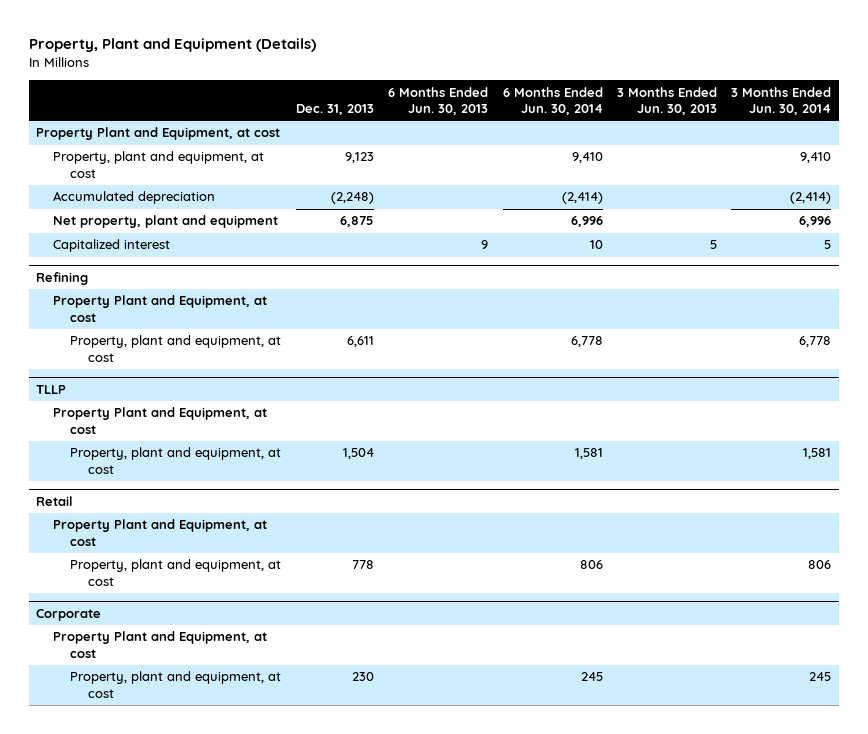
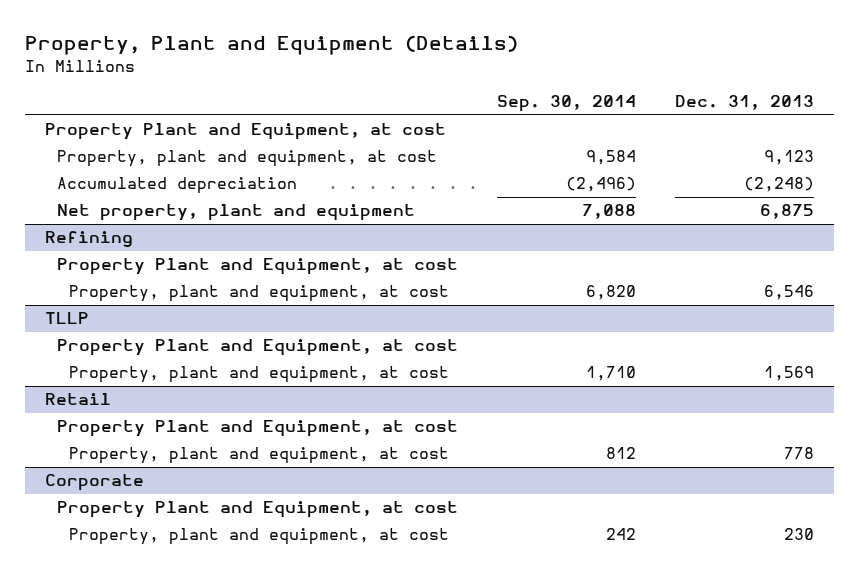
[388,86,489,115] 6 Months Ended Jun. 30, 2013 -> none
[502,86,603,115] 6 Months Ended Jun. 30, 2014 -> none
[617,86,718,115] 3 Months Ended Jun. 30, 2013 -> none
[731,86,832,115] 3 Months Ended Jun. 30, 2014 -> none
none -> [497,95,637,113] Sep. 30, 2014
[53,239,171,253] Capitalized interest -> none
[346,336,374,348] 6,611 -> [764,285,815,301] 6,546
[342,448,374,460] 1,504 -> [764,366,815,382] 1,569

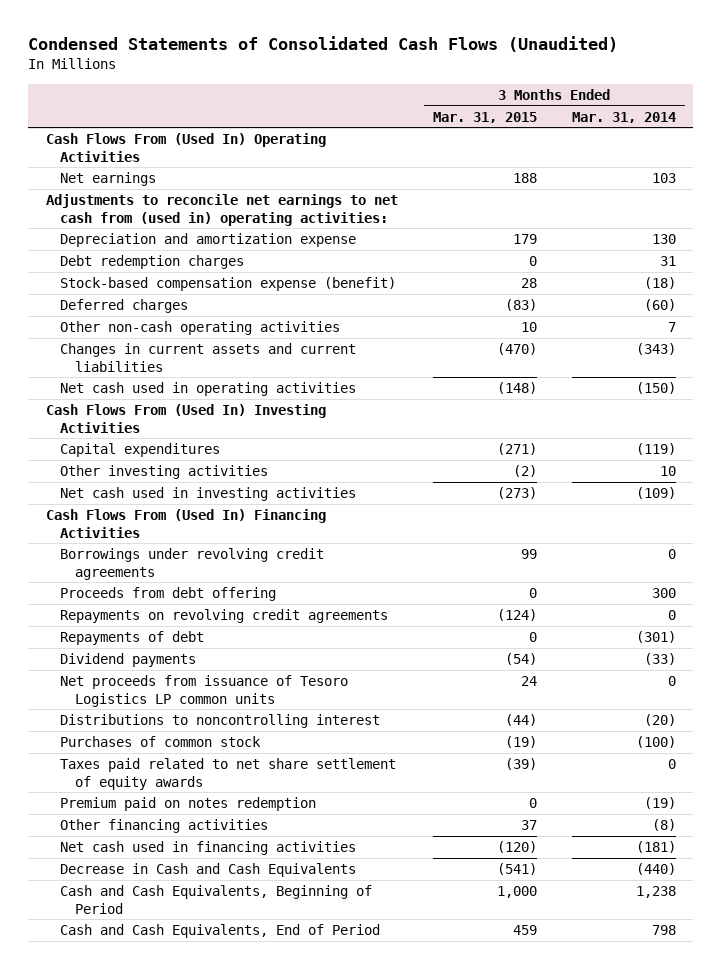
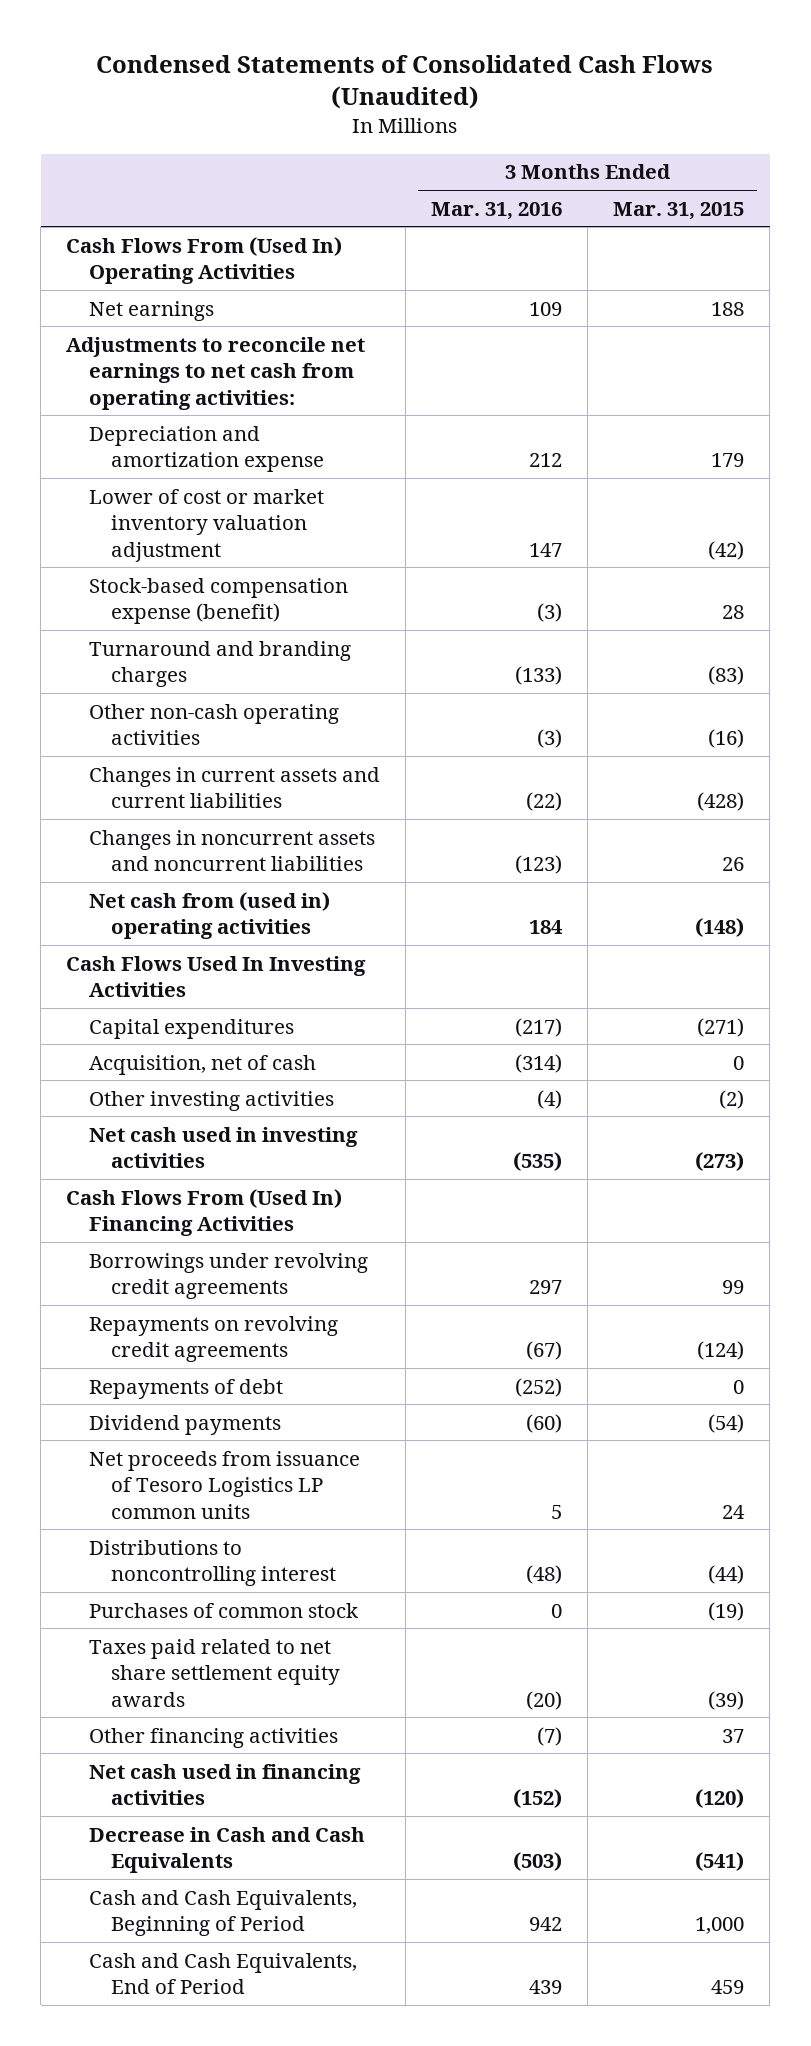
[571,111,676,123] Mar. 31, 2014 -> none
none -> [430,201,562,220] Mar. 31, 2016
[45,194,398,226] Adjustments to reconcile net earnings to net cash from (used in) operating activities: -> [66,336,366,410] Adjustments to reconcile net earnings to net cash from operating activities:
[60,255,245,270] Debt redemption charges -> none
none -> [88,488,324,562] Lower of cost or market inventory valuation adjustment
[60,299,189,314] Deferred charges -> [88,640,351,688] Turnaround and branding charges
[520,322,537,333] 10 -> [708,729,745,749] (16)
[496,343,537,356] (470) -> [697,792,745,812] (428)
none -> [88,829,375,872] Changes in noncurrent assets and noncurrent liabilities
[60,382,357,397] Net cash used in operating activities -> [88,891,330,940] Net cash from (used in) operating activities
[45,404,326,433] Cash Flows From (Used In) Investing Activities -> [66,955,367,998] Cash Flows Used In Investing Activities
none -> [88,1054,316,1075] Acquisition, net of cash
[60,587,277,602] Proceeds from debt offering -> none
[60,797,317,812] Premium paid on notes redemption -> none
[60,758,397,790] Taxes paid related to net share settlement of equity awards -> [88,1638,340,1707] Taxes paid related to net share settlement equity awards

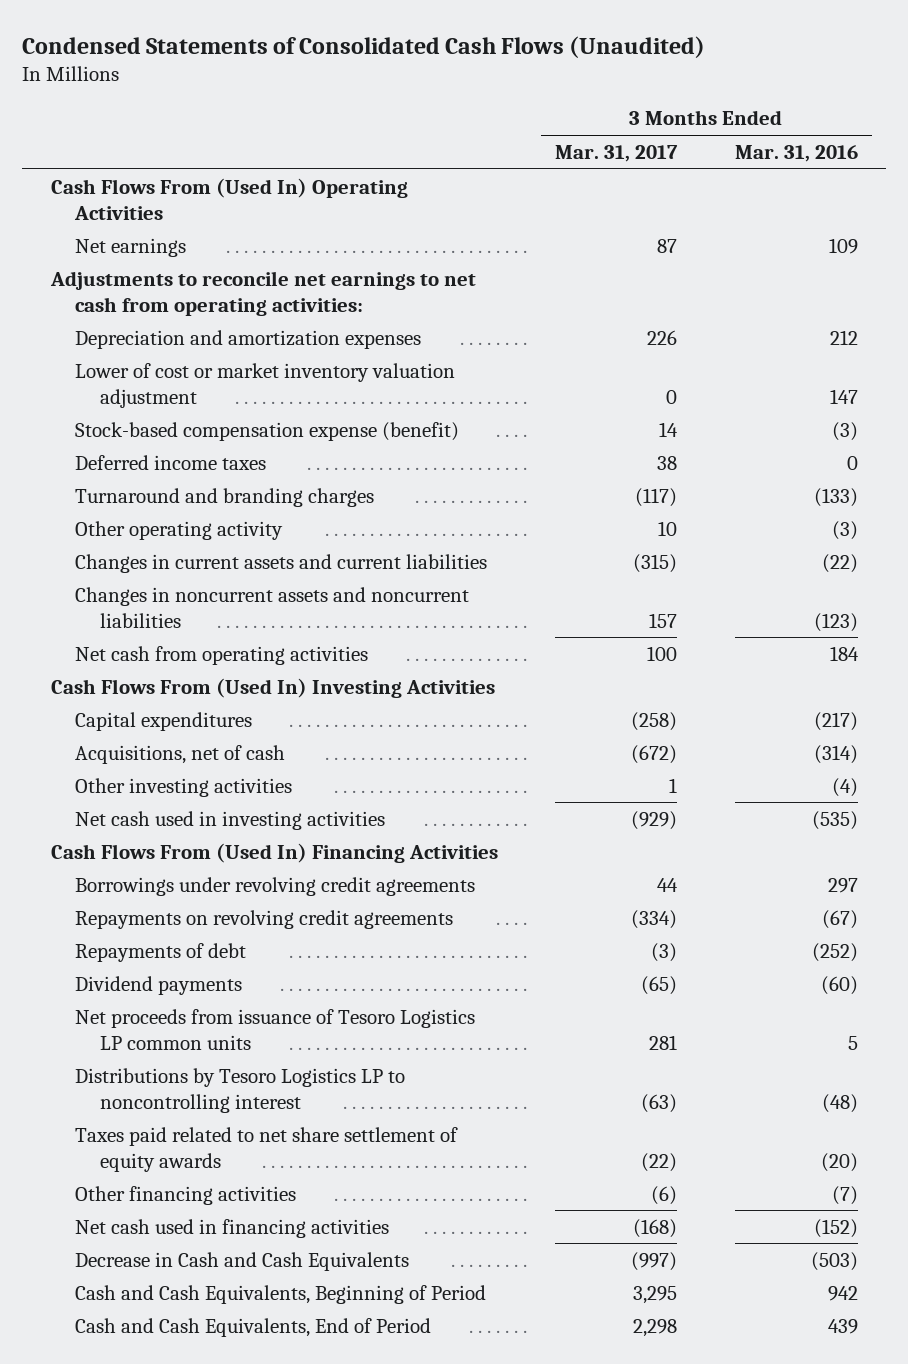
[613,201,745,220] Mar. 31, 2015 -> none
none -> [555,144,679,162] Mar. 31, 2017
[88,425,324,473] Depreciation and amortization expense -> [75,329,422,349] Depreciation and amortization expenses
none -> [75,454,267,470] Deferred income taxes
[88,703,339,746] Other non-cash operating activities -> [75,520,284,540] Other operating activity
[88,891,330,940] Net cash from (used in) operating activities -> [75,645,369,665] Net cash from operating activities
[66,955,367,998] Cash Flows Used In Investing Activities -> [50,677,495,698] Cash Flows From (Used In) Investing Activities
[88,1054,316,1075] Acquisition, net of cash -> [75,744,286,764] Acquisitions, net of cash
[88,1602,359,1618] Purchases of common stock -> none
[88,1539,336,1587] Distributions to noncontrolling interest -> [75,1067,406,1113] Distributions by Tesoro Logistics LP to noncontrolling interest
[88,1638,340,1707] Taxes paid related to net share settlement equity awards -> [75,1126,459,1172] Taxes paid related to net share settlement of equity awards

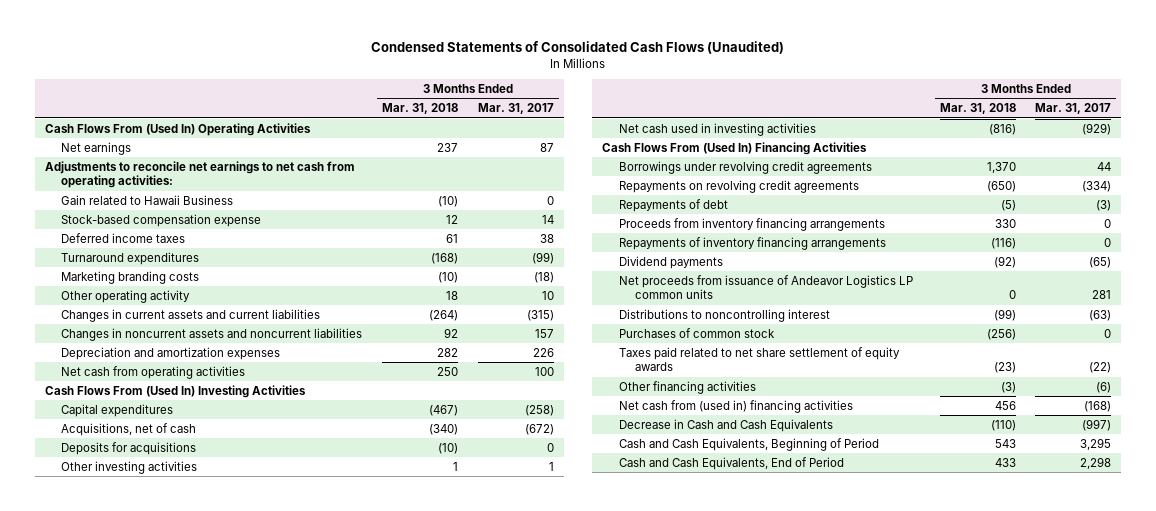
[734,144,858,162] Mar. 31, 2016 -> none
none -> [382,103,459,115] Mar. 31, 2018
[75,362,456,408] Lower of cost or market inventory valuation adjustment -> none
none -> [61,194,234,205] Gain related to Hawaii Business
[75,421,460,441] Stock-based compensation expense (benefit) -> [61,213,262,227] Stock-based compensation expense
[75,487,375,507] Turnaround and branding charges -> [61,251,200,265] Turnaround expenditures
[635,487,678,507] (117) -> [531,251,554,264] (99)
none -> [61,270,200,284] Marketing branding costs
[75,329,422,349] Depreciation and amortization expenses -> [61,346,281,360] Depreciation and amortization expenses
none -> [61,441,197,455] Deposits for acquisitions
none -> [618,217,885,231] Proceeds from inventory financing arrangements
none -> [618,236,886,250] Repayments of inventory financing arrangements
[75,1008,476,1050] Net proceeds from issuance of Tesoro Logistics LP common units -> [618,274,913,300] Net proceeds from issuance of Andeavor Logistics LP common units
[75,1067,406,1113] Distributions by Tesoro Logistics LP to noncontrolling interest -> [618,308,830,322] Distributions to noncontrolling interest
none -> [618,327,775,338] Purchases of common stock
[75,1218,390,1238] Net cash used in financing activities -> [618,399,853,413] Net cash from (used in) financing activities

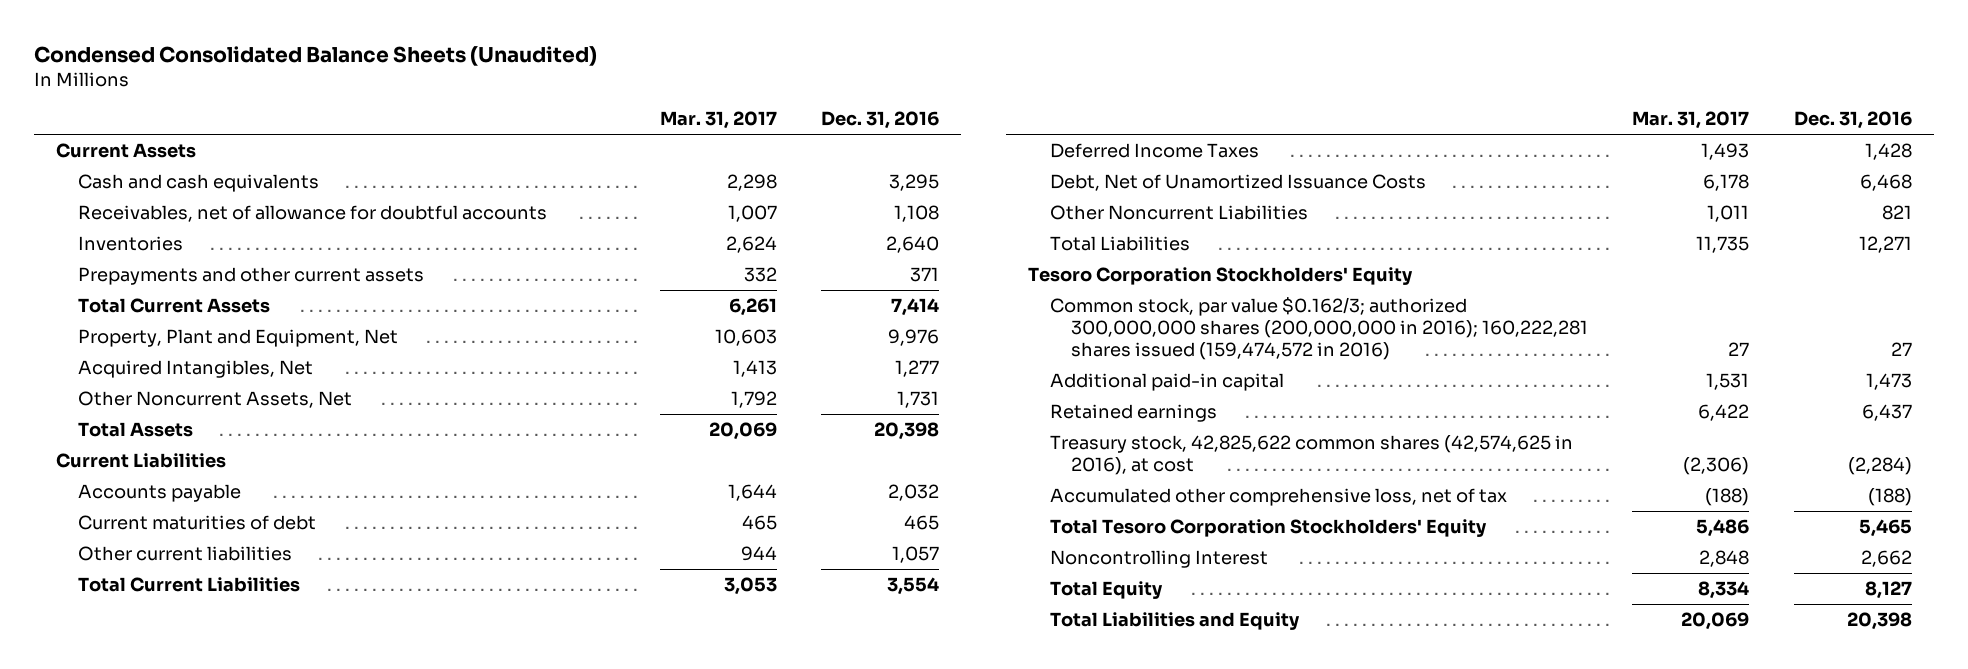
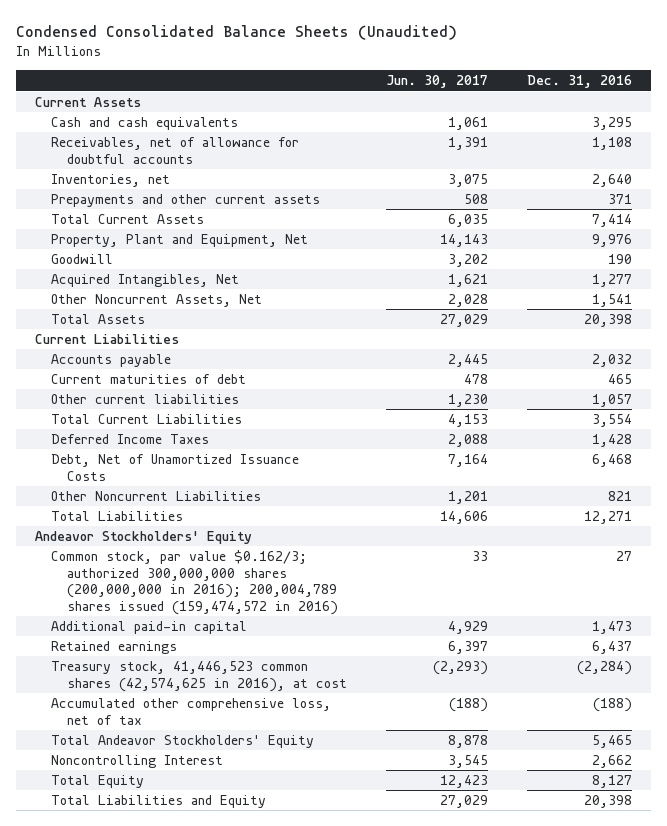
[660,111,778,130] Mar. 31, 2017 -> none
none -> [386,75,489,89] Jun. 30, 2017
[77,235,183,251] Inventories -> [51,174,171,188] Inventories, net
none -> [51,254,114,265] Goodwill
[897,390,940,408] 1,731 -> [591,294,632,308] 1,541
[1028,266,1414,285] Tesoro Corporation Stockholders' Equity -> [34,531,252,545] Andeavor Stockholders' Equity
[1049,296,1589,360] Common stock, par value $0.162/3; authorized 300,000,000 shares (200,000,000 in 2016); 160,222,281 shares issued (159,474,572 in 2016) -> [51,550,339,615] Common stock, par value $0.162/3; authorized 300,000,000 shares (200,000,000 in 2016); 200,004,789 shares issued (159,474,572 in 2016)
[1049,434,1573,475] Treasury stock, 42,825,622 common shares (42,574,625 in 2016), at cost -> [51,661,348,692] Treasury stock, 41,446,523 common shares (42,574,625 in 2016), at cost
[1049,518,1487,537] Total Tesoro Corporation Stockholders' Equity -> [51,735,315,749] Total Andeavor Stockholders' Equity

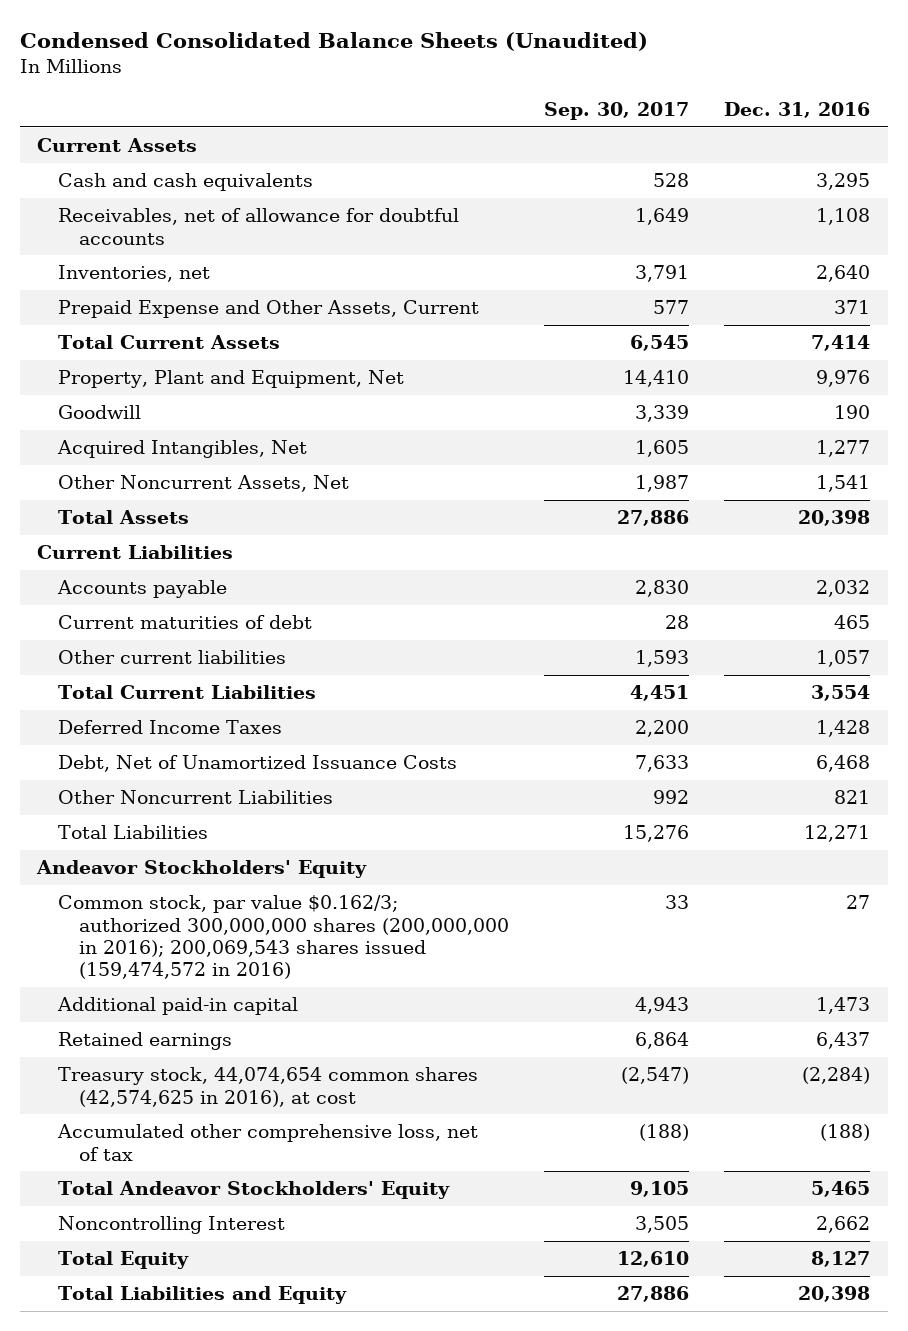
[386,75,489,89] Jun. 30, 2017 -> none
none -> [544,101,690,120] Sep. 30, 2017
[51,194,321,208] Prepayments and other current assets -> [58,300,480,319] Prepaid Expense and Other Assets, Current
[51,550,339,615] Common stock, par value $0.162/3; authorized 300,000,000 shares (200,000,000 in 2016); 200,004,789 shares issued (159,474,572 in 2016) -> [58,895,510,980] Common stock, par value $0.162/3; authorized 300,000,000 shares (200,000,000 in 2016); 200,069,543 shares issued (159,474,572 in 2016)
[51,661,348,692] Treasury stock, 41,446,523 common shares (42,574,625 in 2016), at cost -> [58,1067,479,1107] Treasury stock, 44,074,654 common shares (42,574,625 in 2016), at cost

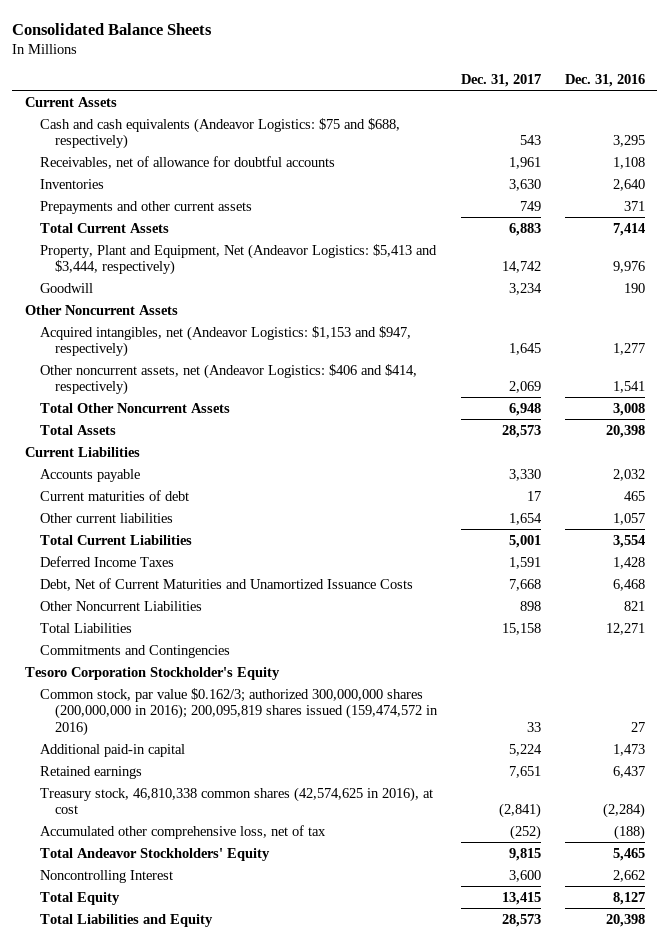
[19,32,648,52] Condensed Consolidated Balance Sheets (Unaudited) -> [12,22,213,35] Consolidated Balance Sheets
[544,101,690,120] Sep. 30, 2017 -> none
none -> [461,73,542,87] Dec. 31, 2017
[58,173,314,192] Cash and cash equivalents -> [39,117,400,150] Cash and cash equivalents (Andeavor Logistics: $75 and $688, respectively)
[58,265,211,283] Inventories, net -> [39,178,104,189] Inventories
[58,300,480,319] Prepaid Expense and Other Assets, Current -> [39,200,252,214] Prepayments and other current assets
[58,370,405,389] Property, Plant and Equipment, Net -> [39,243,437,276] Property, Plant and Equipment, Net (Andeavor Logistics: $5,413 and $3,444, respectively)
none -> [24,304,178,315] Other Noncurrent Assets
[57,440,308,459] Acquired Intangibles, Net -> [39,325,411,358] Acquired intangibles, net (Andeavor Logistics: $1,153 and $947, respectively)
[58,475,350,493] Other Noncurrent Assets, Net -> [39,363,417,396] Other noncurrent assets, net (Andeavor Logistics: $406 and $414, respectively)
none -> [39,402,230,413] Total Other Noncurrent Assets
[58,755,458,773] Debt, Net of Unamortized Issuance Costs -> [39,577,413,591] Debt, Net of Current Maturities and Unamortized Issuance Costs
none -> [39,644,230,658] Commitments and Contingencies
[36,860,368,879] Andeavor Stockholders' Equity -> [24,666,280,680] Tesoro Corporation Stockholder's Equity
[58,895,510,980] Common stock, par value $0.162/3; authorized 300,000,000 shares (200,000,000 in 2016); 200,069,543 shares issued (159,474,572 in 2016) -> [39,687,438,736] Common stock, par value $0.162/3; authorized 300,000,000 shares (200,000,000 in 2016); 200,095,819 shares issued (159,474,572 in 2016)
[58,1067,479,1107] Treasury stock, 44,074,654 common shares (42,574,625 in 2016), at cost -> [39,786,433,815] Treasury stock, 46,810,338 common shares (42,574,625 in 2016), at cost

